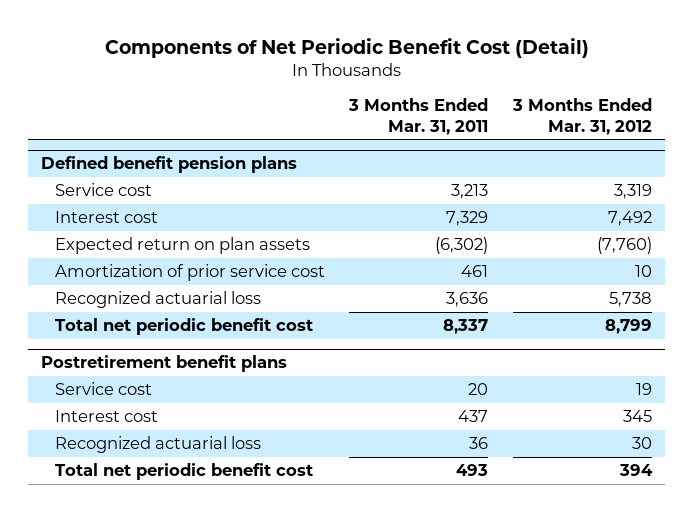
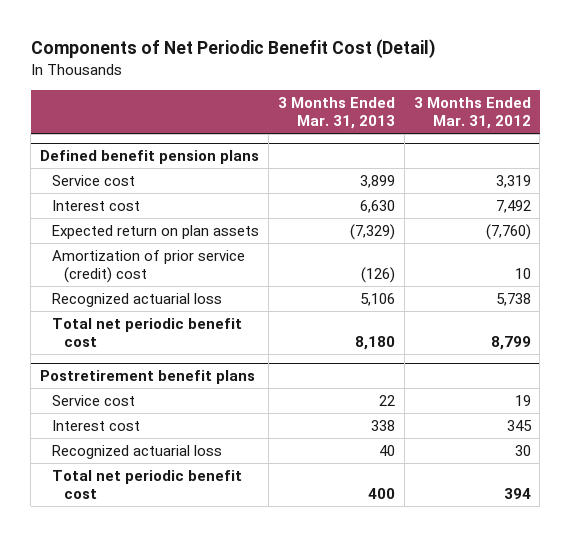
[348,98,489,135] 3 Months Ended Mar. 31, 2011 -> none
none -> [277,96,395,130] 3 Months Ended Mar. 31, 2013
[54,264,325,282] Amortization of prior service cost -> [51,249,245,284] Amortization of prior service (credit) cost

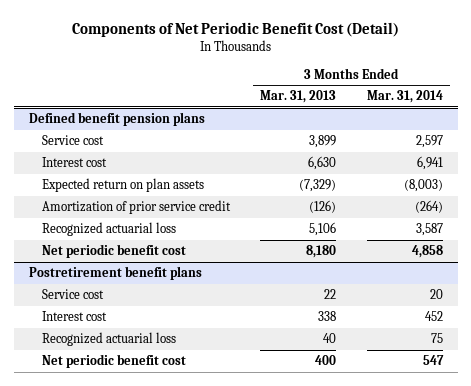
[413,96,531,130] 3 Months Ended Mar. 31, 2012 -> none
none -> [366,90,443,104] Mar. 31, 2014
[51,249,245,284] Amortization of prior service (credit) cost -> [42,200,232,215] Amortization of prior service credit
[51,317,242,348] Total net periodic benefit cost -> [42,244,187,259] Net periodic benefit cost
[51,469,242,500] Total net periodic benefit cost -> [42,354,187,369] Net periodic benefit cost

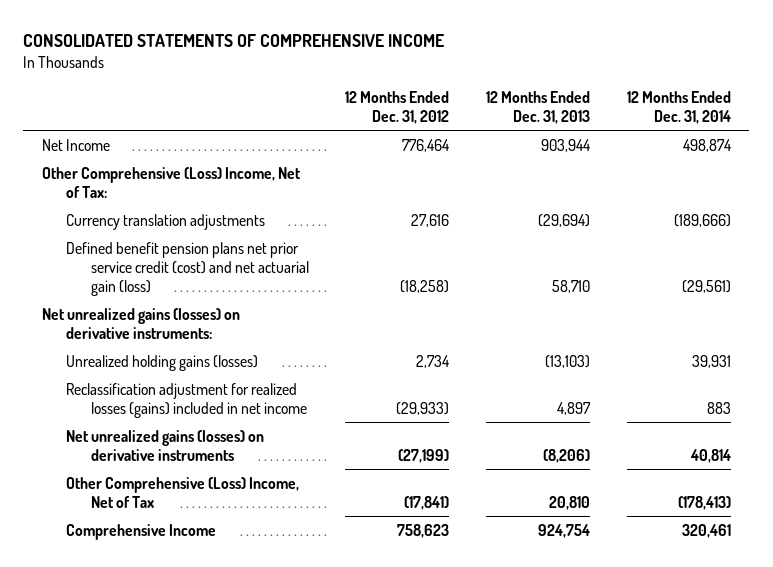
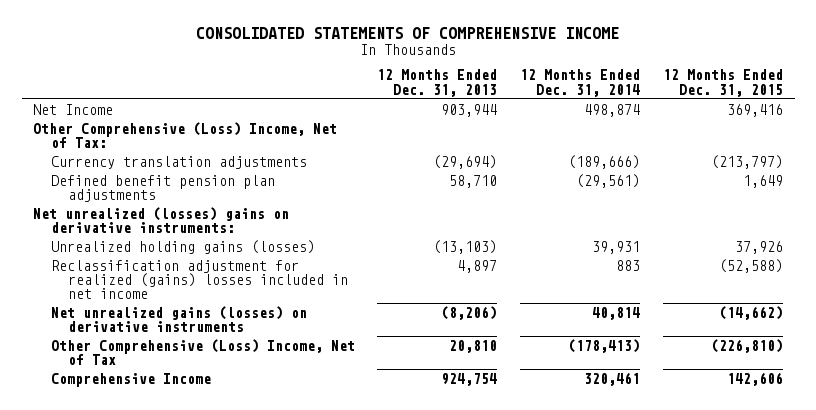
[345,90,450,124] 12 Months Ended Dec. 31, 2012 -> none
none -> [663,69,784,97] 12 Months Ended Dec. 31, 2015
[66,241,309,296] Defined benefit pension plans net prior service credit (cost) and net actuarial gain (loss) -> [50,174,275,202] Defined benefit pension plan adjustments
[41,307,240,339] Net unrealized gains (losses) on derivative instruments: -> [33,206,290,233] Net unrealized (losses) gains on derivative instruments:
[66,382,307,418] Reclassification adjustment for realized losses (gains) included in net income -> [50,259,348,300] Reclassification adjustment for realized (gains) losses included in net income

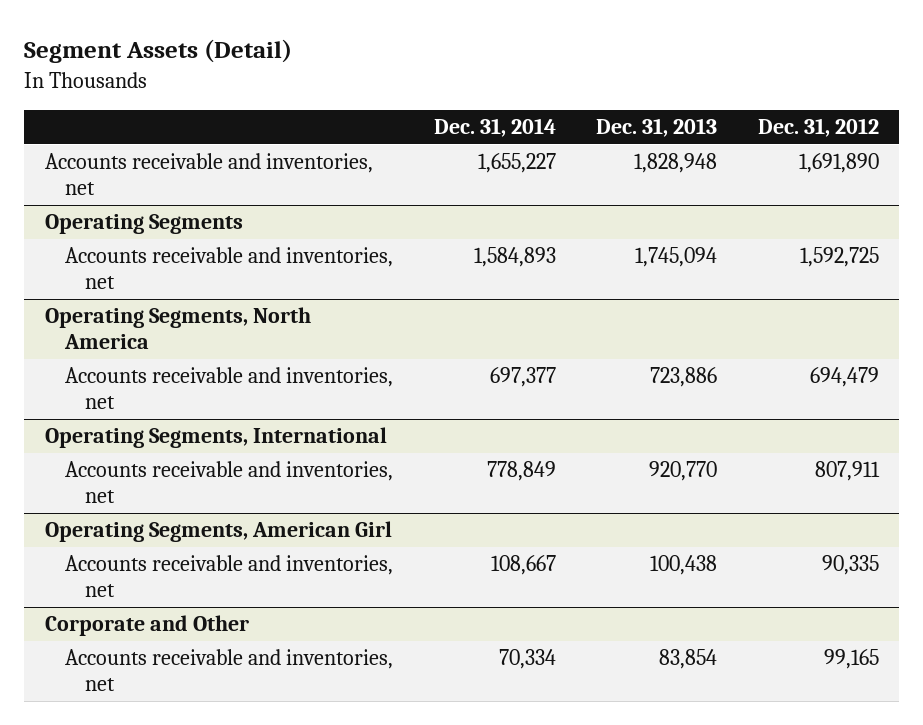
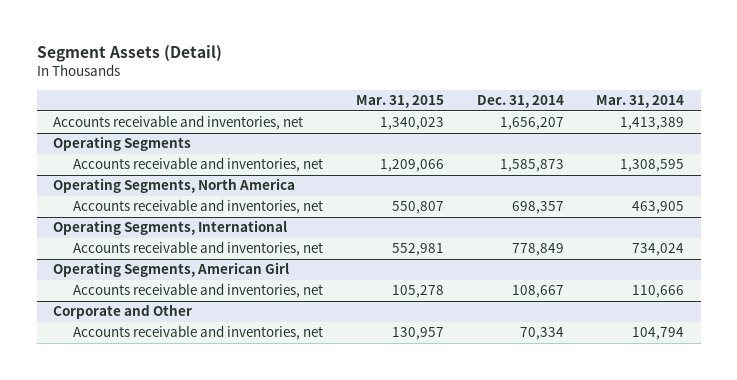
[596,118,718,138] Dec. 31, 2013 -> none
[757,118,879,138] Dec. 31, 2012 -> none
none -> [355,95,444,109] Mar. 31, 2015
none -> [596,95,685,109] Mar. 31, 2014
[477,153,556,174] 1,655,227 -> [499,117,564,131] 1,656,207
[473,247,556,268] 1,584,893 -> [499,159,564,173] 1,585,873
[489,367,556,388] 697,377 -> [511,201,564,215] 698,357

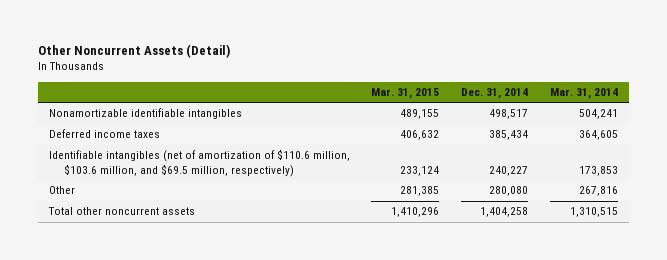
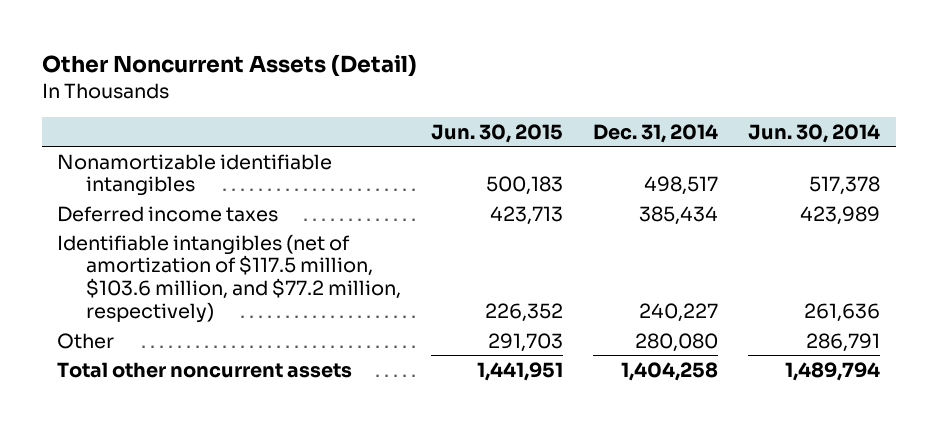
[371,88,440,100] Mar. 31, 2015 -> none
[550,88,619,100] Mar. 31, 2014 -> none
none -> [430,123,563,143] Jun. 30, 2015
none -> [748,123,881,143] Jun. 30, 2014
[48,149,350,177] Identifiable intangibles (net of amortization of $110.6 million, $103.6 million, and $69.5 million, respectively) -> [57,233,401,324] Identifiable intangibles (net of amortization of $117.5 million, $103.6 million, and $77.2 million, respectively)

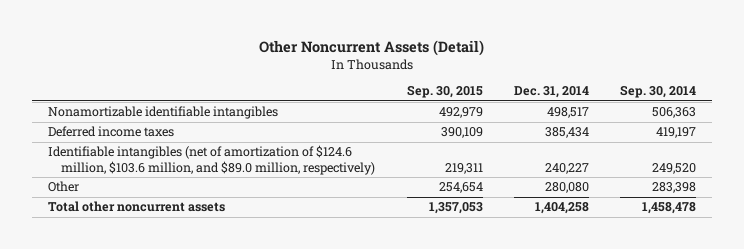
[430,123,563,143] Jun. 30, 2015 -> none
[748,123,881,143] Jun. 30, 2014 -> none
none -> [406,85,483,99] Sep. 30, 2015
none -> [620,85,697,99] Sep. 30, 2014
[57,233,401,324] Identifiable intangibles (net of amortization of $117.5 million, $103.6 million, and $77.2 million, respectively) -> [47,145,376,176] Identifiable intangibles (net of amortization of $124.6 million, $103.6 million, and $89.0 million, respectively)

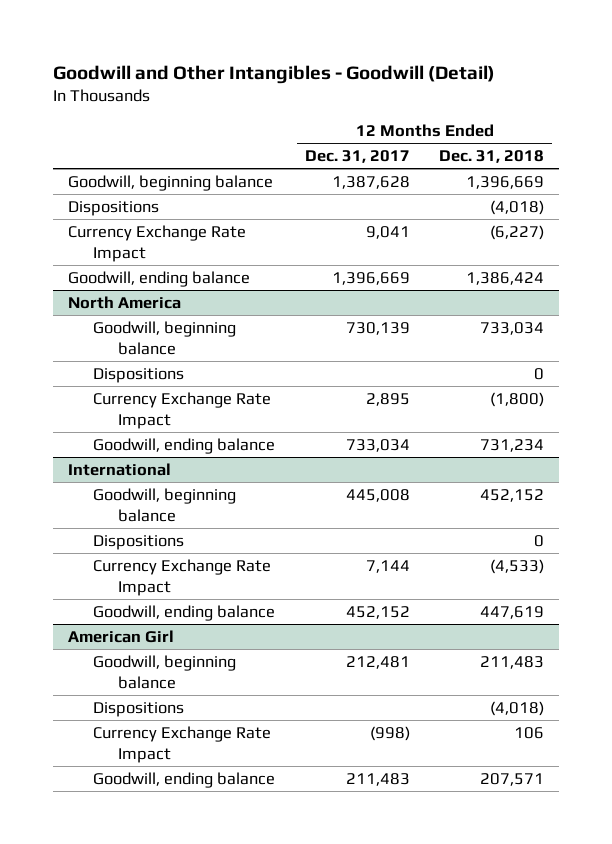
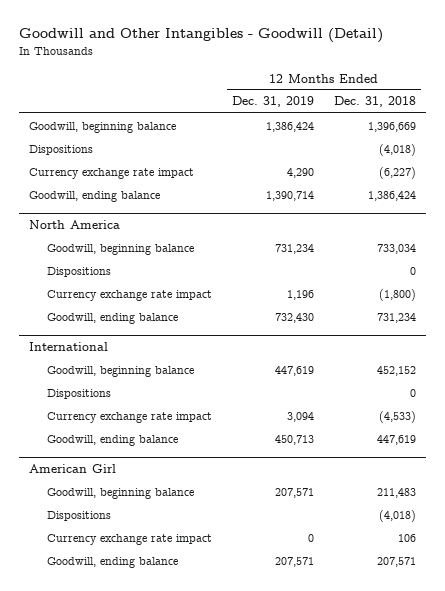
[304,150,410,164] Dec. 31, 2017 -> none
none -> [231,96,314,108] Dec. 31, 2019
[68,224,247,263] Currency Exchange Rate Impact -> [29,167,195,179] Currency exchange rate impact
[93,391,272,430] Currency Exchange Rate Impact -> [46,289,212,301] Currency exchange rate impact
[93,558,272,597] Currency Exchange Rate Impact -> [46,411,212,423] Currency exchange rate impact
[93,725,272,764] Currency Exchange Rate Impact -> [46,533,212,545] Currency exchange rate impact

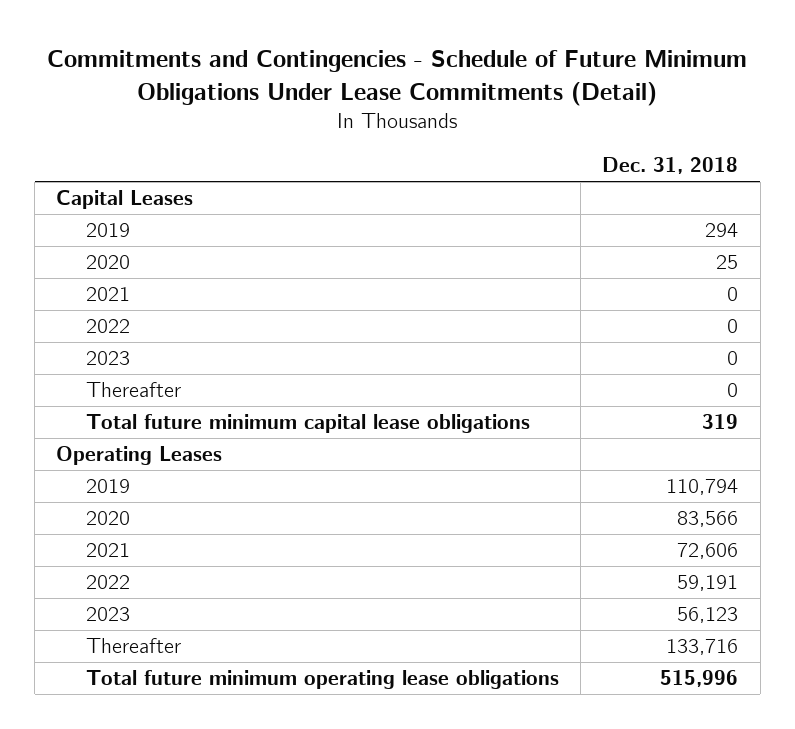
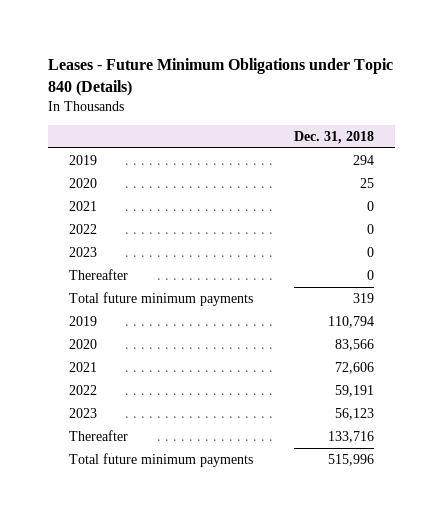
[47,50,748,106] Commitments and Contingencies - Schedule of Future Minimum Obligations Under Lease Commitments (Detail) -> [47,57,393,96] Leases - Future Minimum Obligations under Topic 840 (Details)
[56,190,194,210] Capital Leases -> none
[56,446,223,466] Operating Leases -> none
[85,414,530,434] Total future minimum capital lease obligations -> [68,292,253,307] Total future minimum payments
[85,670,559,690] Total future minimum operating lease obligations -> [68,453,253,468] Total future minimum payments

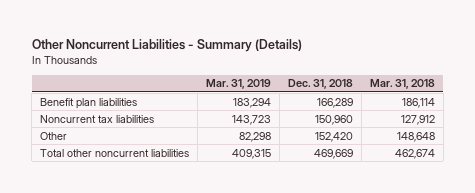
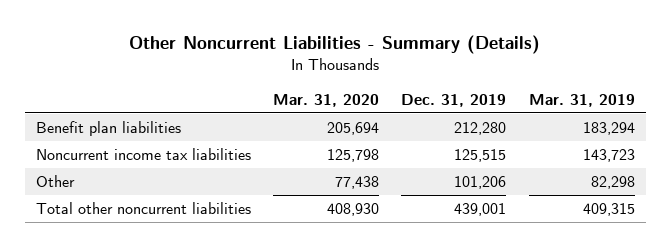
[287,79,353,90] Dec. 31, 2018 -> none
[369,79,435,90] Mar. 31, 2018 -> none
none -> [273,93,380,107] Mar. 31, 2020
none -> [401,93,507,107] Dec. 31, 2019
[40,114,155,123] Noncurrent tax liabilities -> [36,147,252,160] Noncurrent income tax liabilities

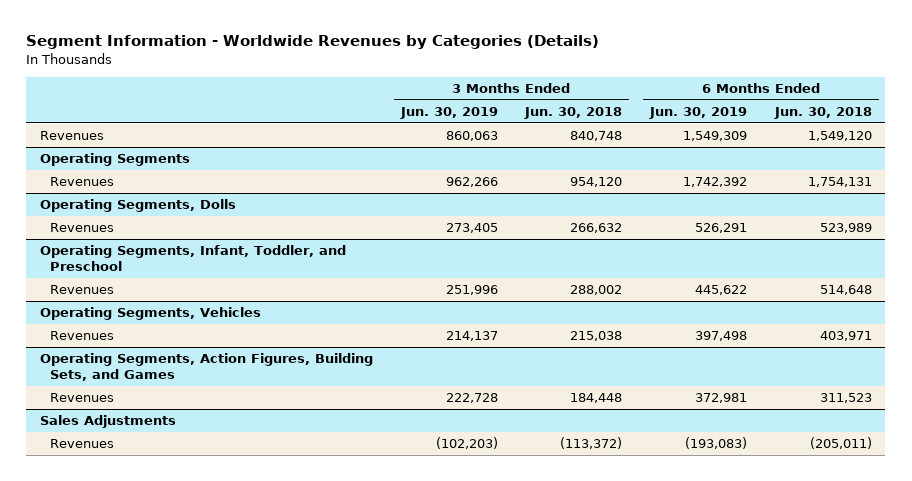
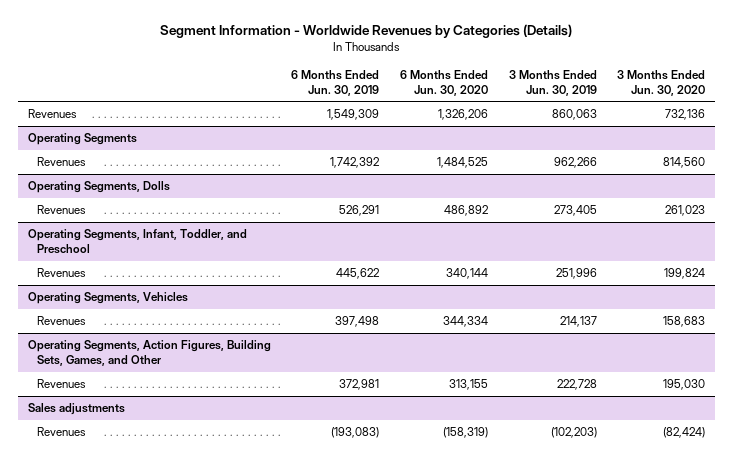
[524,106,623,119] Jun. 30, 2018 -> none
[773,106,872,119] Jun. 30, 2018 -> none
none -> [399,69,488,96] 6 Months Ended Jun. 30, 2020
none -> [617,69,706,96] 3 Months Ended Jun. 30, 2020
[39,353,373,382] Operating Segments, Action Figures, Building Sets, and Games -> [27,340,271,367] Operating Segments, Action Figures, Building Sets, Games, and Other
[39,415,176,429] Sales Adjustments -> [27,403,125,416] Sales adjustments

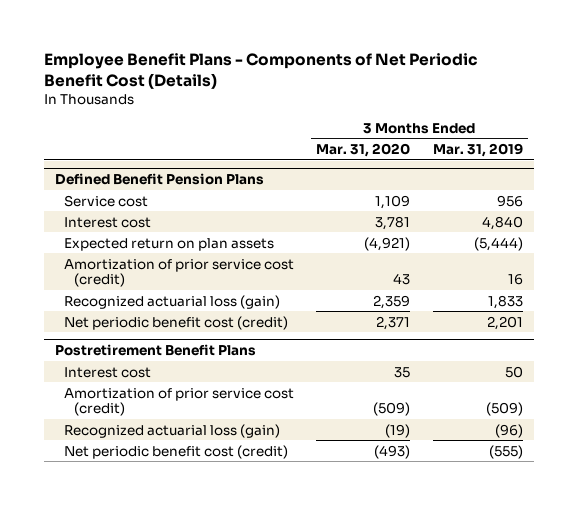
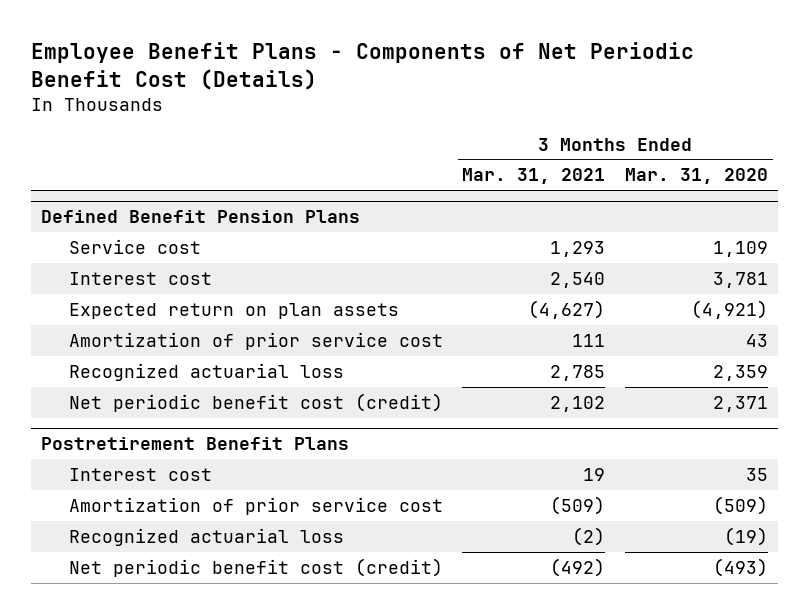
[432,143,523,158] Mar. 31, 2019 -> none
none -> [462,168,606,185] Mar. 31, 2021
[64,258,295,288] Amortization of prior service cost (credit) -> [68,331,443,350] Amortization of prior service cost
[64,294,281,309] Recognized actuarial loss (gain) -> [68,362,344,381] Recognized actuarial loss
[64,387,295,417] Amortization of prior service cost (credit) -> [68,496,443,515] Amortization of prior service cost
[64,423,281,438] Recognized actuarial loss (gain) -> [68,527,344,546] Recognized actuarial loss

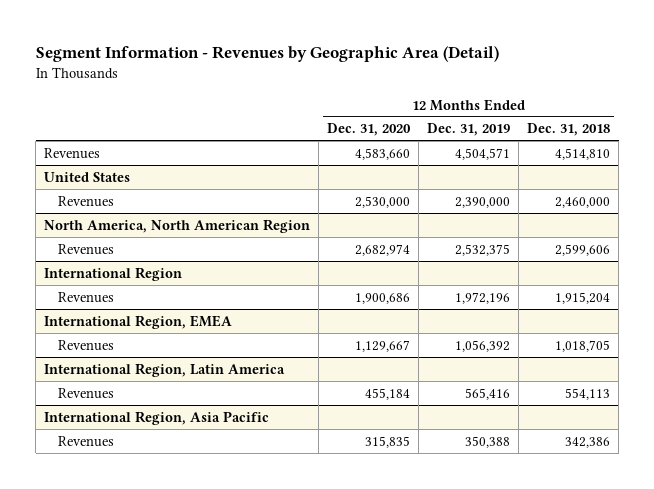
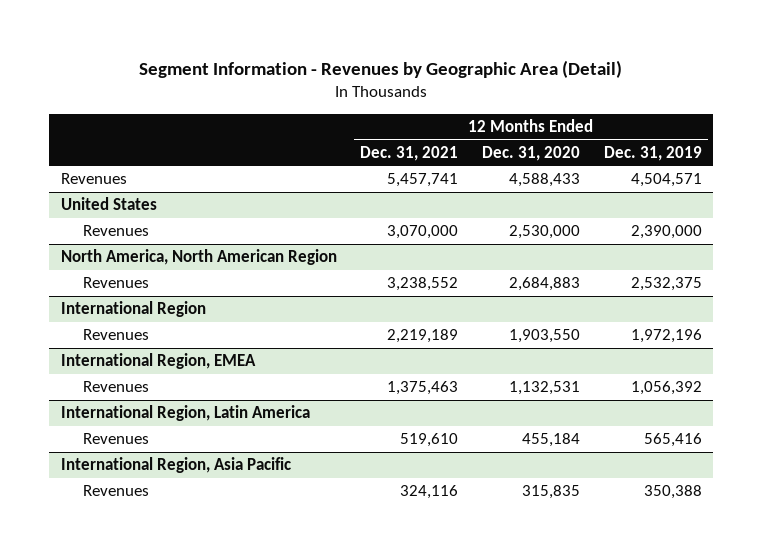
[527,123,611,137] Dec. 31, 2018 -> none
none -> [360,145,459,161] Dec. 31, 2021
[355,147,411,160] 4,583,660 -> [508,173,580,188] 4,588,433
[355,243,411,256] 2,682,974 -> [508,277,580,292] 2,684,883
[355,292,411,304] 1,900,686 -> [508,329,580,344] 1,903,550
[355,339,411,352] 1,129,667 -> [508,381,580,396] 1,132,531

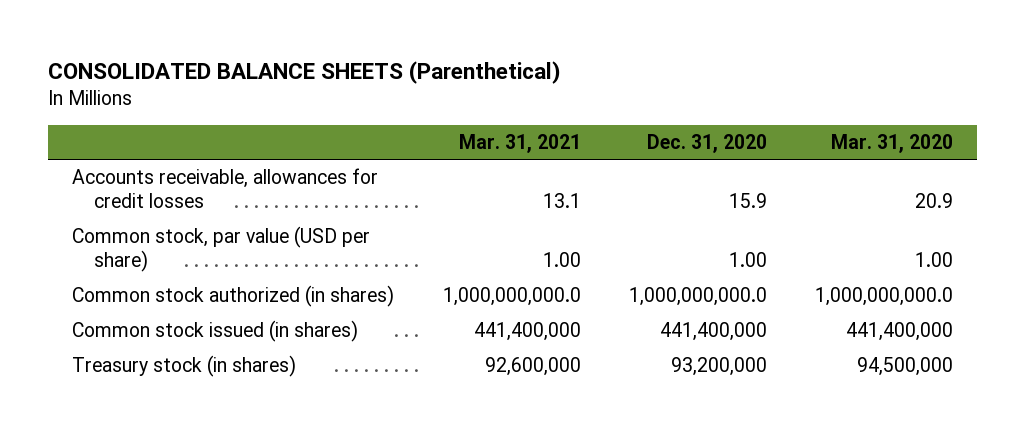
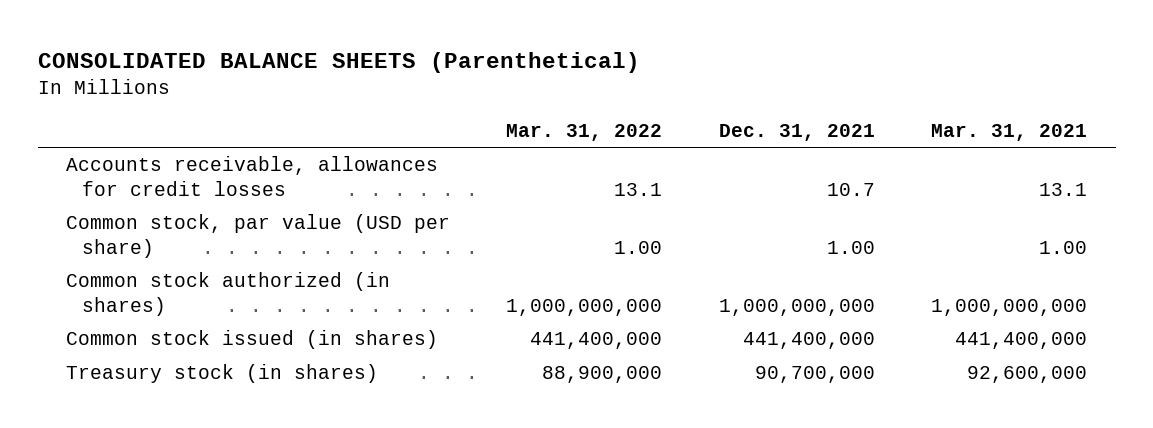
[646,133,767,153] Dec. 31, 2020 -> none
[831,133,954,153] Mar. 31, 2020 -> none
none -> [506,124,663,142] Mar. 31, 2022
none -> [718,124,875,142] Dec. 31, 2021
[442,287,581,307] 1,000,000,000.0 -> [931,298,1088,316] 1,000,000,000

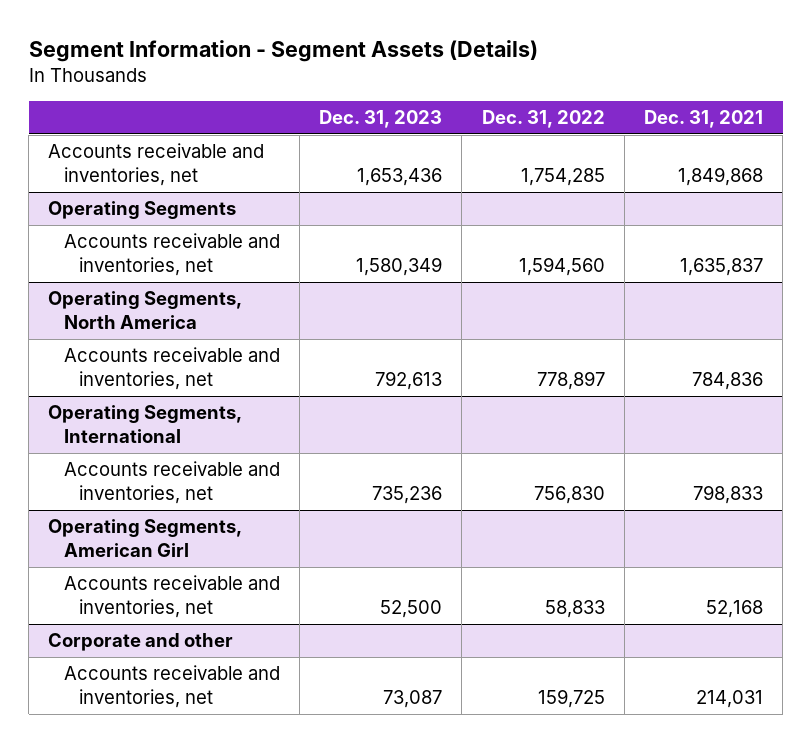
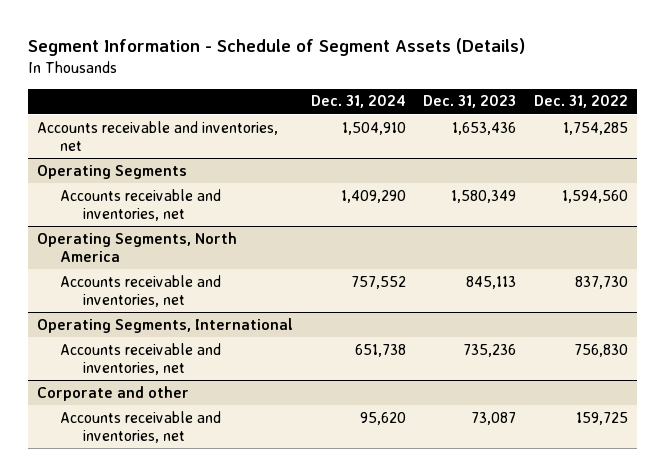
[28,40,538,63] Segment Information - Segment Assets (Details) -> [28,38,526,57] Segment Information - Schedule of Segment Assets (Details)
[643,110,763,129] Dec. 31, 2021 -> none
none -> [310,95,406,109] Dec. 31, 2024
[375,370,443,390] 792,613 -> [466,275,517,289] 845,113
[536,370,605,390] 778,897 -> [574,275,628,289] 837,730
[48,519,243,557] Operating Segments, American Girl -> none
[63,575,280,618] Accounts receivable and inventories, net -> none

